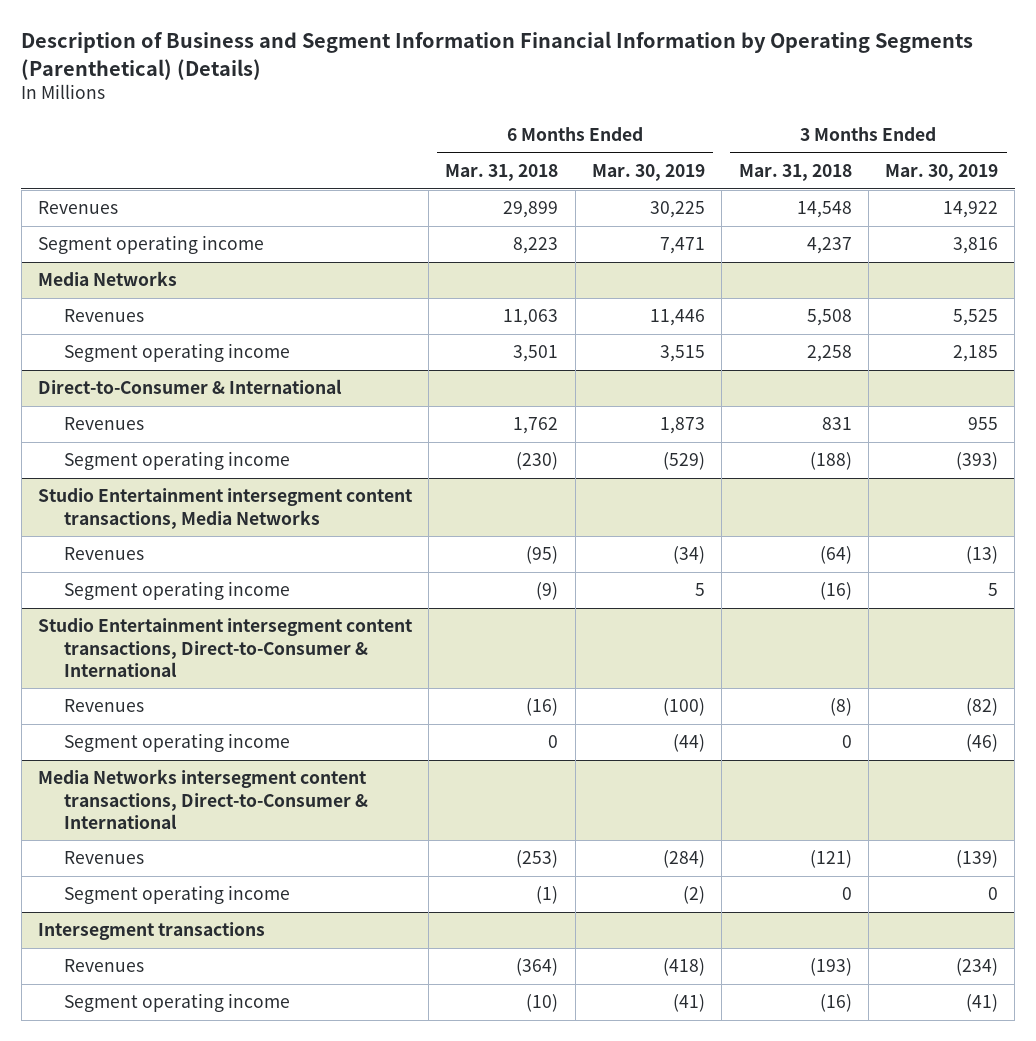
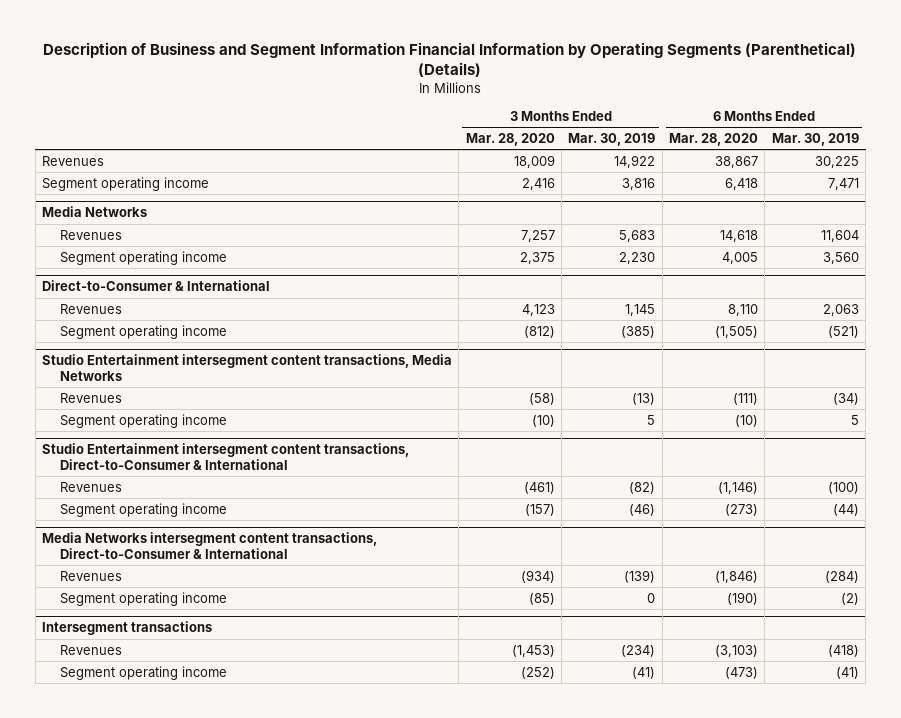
[445,164,559,182] Mar. 31, 2018 -> none
[738,164,852,182] Mar. 31, 2018 -> none
none -> [465,132,555,146] Mar. 28, 2020
none -> [669,132,759,146] Mar. 28, 2020
[649,309,705,327] 11,446 -> [820,229,859,242] 11,604
[953,309,999,327] 5,525 -> [619,229,656,242] 5,683
[659,345,705,363] 3,515 -> [822,251,859,264] 3,560
[953,345,999,363] 2,185 -> [619,251,656,264] 2,230
[659,417,705,435] 1,873 -> [822,303,859,316] 2,063
[968,417,999,431] 955 -> [625,303,656,316] 1,145
[662,452,705,471] (529) -> [827,325,859,338] (521)
[956,452,999,471] (393) -> [621,325,656,338] (385)

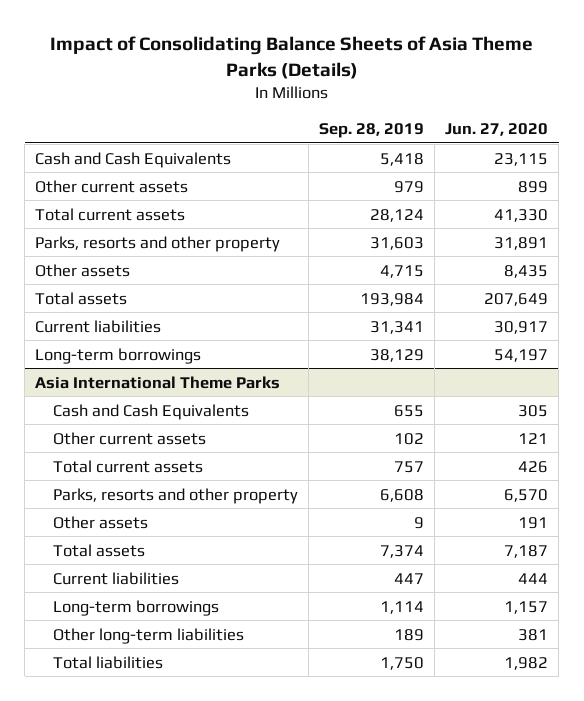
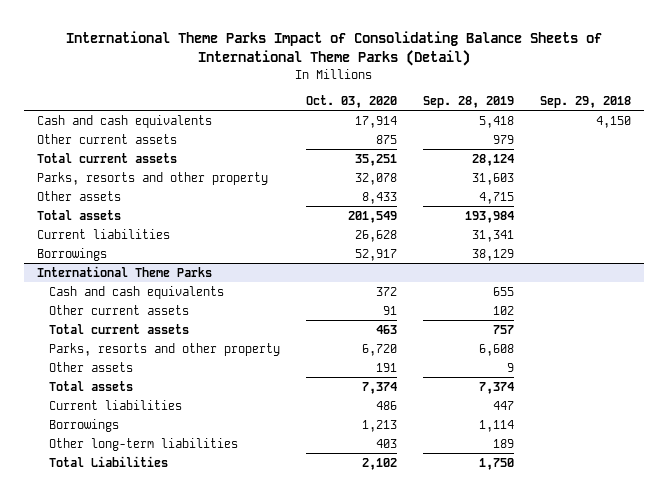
[49,36,533,79] Impact of Consolidating Balance Sheets of Asia Theme Parks (Details) -> [65,31,602,67] International Theme Parks Impact of Consolidating Balance Sheets of International Theme Parks (Detail)
[445,122,549,136] Jun. 27, 2020 -> none
none -> [305,94,397,108] Oct. 03, 2020
none -> [539,95,631,108] Sep. 29, 2018
[35,151,232,168] Cash and Cash Equivalents -> [37,114,213,128] Cash and cash equivalents
[35,347,202,364] Long-term borrowings -> [37,247,108,261] Borrowings
[35,375,281,389] Asia International Theme Parks -> [37,265,213,277] International Theme Parks
[53,403,250,420] Cash and Cash Equivalents -> [48,285,224,299] Cash and cash equivalents
[53,599,220,616] Long-term borrowings -> [48,418,119,432] Borrowings
[53,655,164,669] Total liabilities -> [48,455,168,467] Total Liabilities

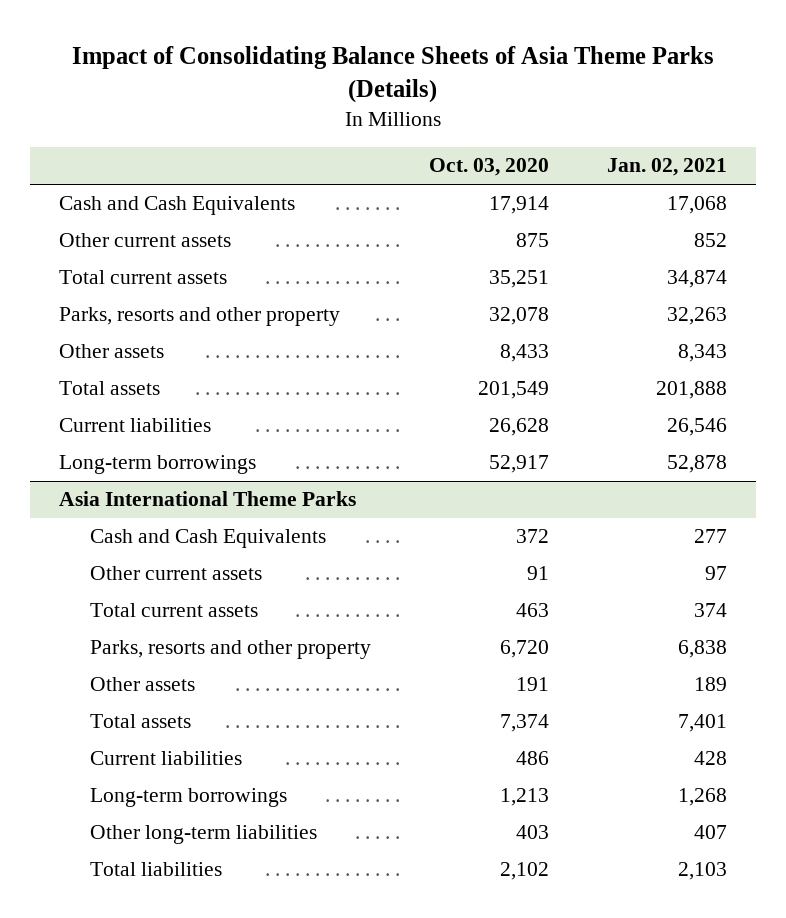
[65,31,602,67] International Theme Parks Impact of Consolidating Balance Sheets of International Theme Parks (Detail) -> [72,45,715,103] Impact of Consolidating Balance Sheets of Asia Theme Parks (Details)
[422,95,514,108] Sep. 28, 2019 -> none
[539,95,631,108] Sep. 29, 2018 -> none
none -> [606,158,727,177] Jan. 02, 2021
[37,114,213,128] Cash and cash equivalents -> [59,196,296,216] Cash and Cash Equivalents
[37,247,108,261] Borrowings -> [59,455,257,475] Long-term borrowings
[37,265,213,277] International Theme Parks -> [59,491,357,507] Asia International Theme Parks
[48,285,224,299] Cash and cash equivalents -> [89,529,326,549] Cash and Cash Equivalents
[48,418,119,432] Borrowings -> [89,788,287,808] Long-term borrowings
[48,455,168,467] Total Liabilities -> [89,862,222,877] Total liabilities

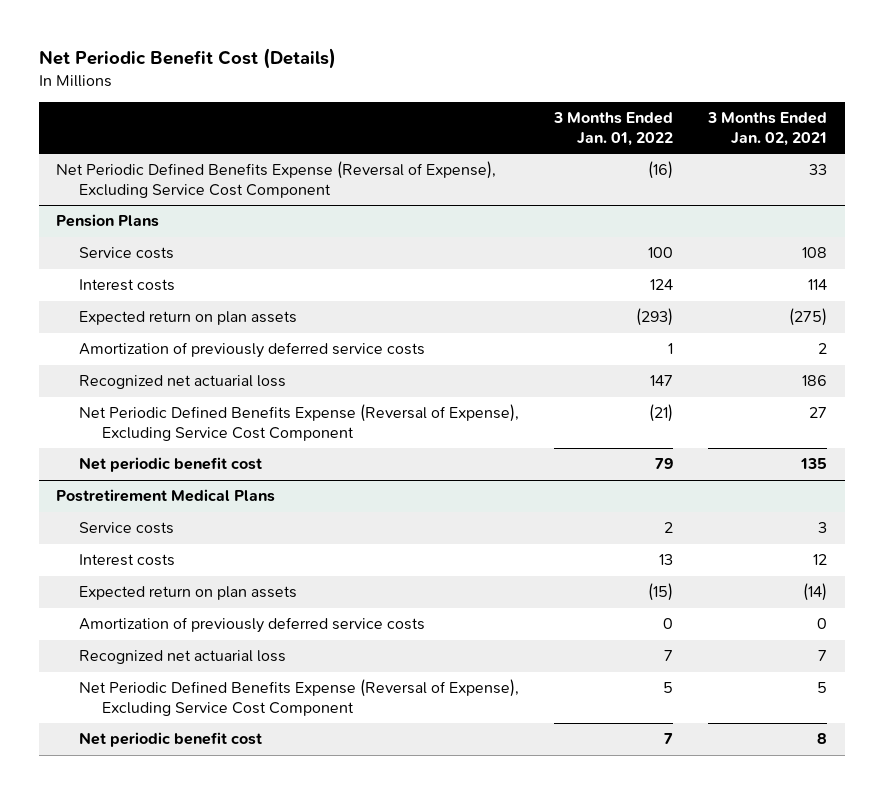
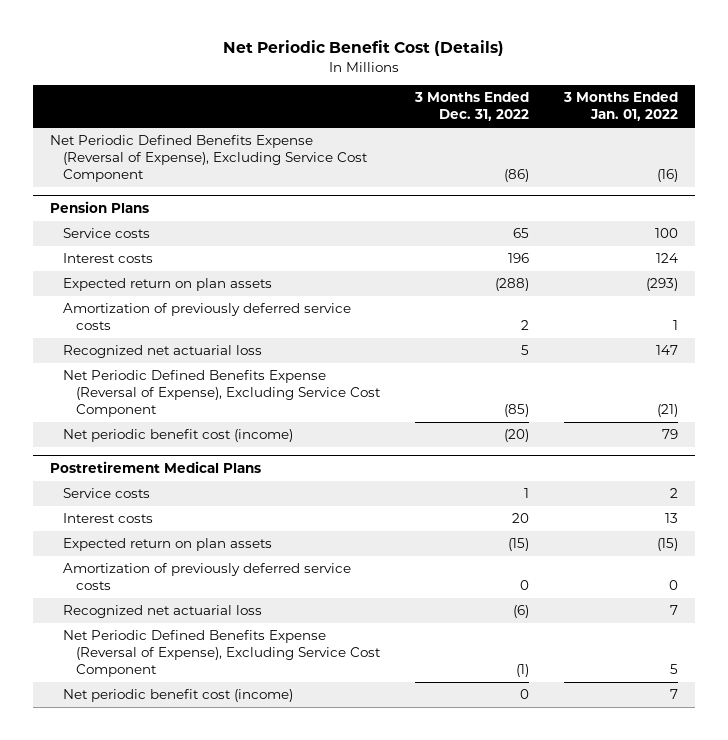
[707,112,828,147] 3 Months Ended Jan. 02, 2021 -> none
none -> [414,92,530,122] 3 Months Ended Dec. 31, 2022
[79,457,263,473] Net periodic benefit cost -> [63,429,294,443] Net periodic benefit cost (income)
[79,732,263,748] Net periodic benefit cost -> [63,689,294,703] Net periodic benefit cost (income)

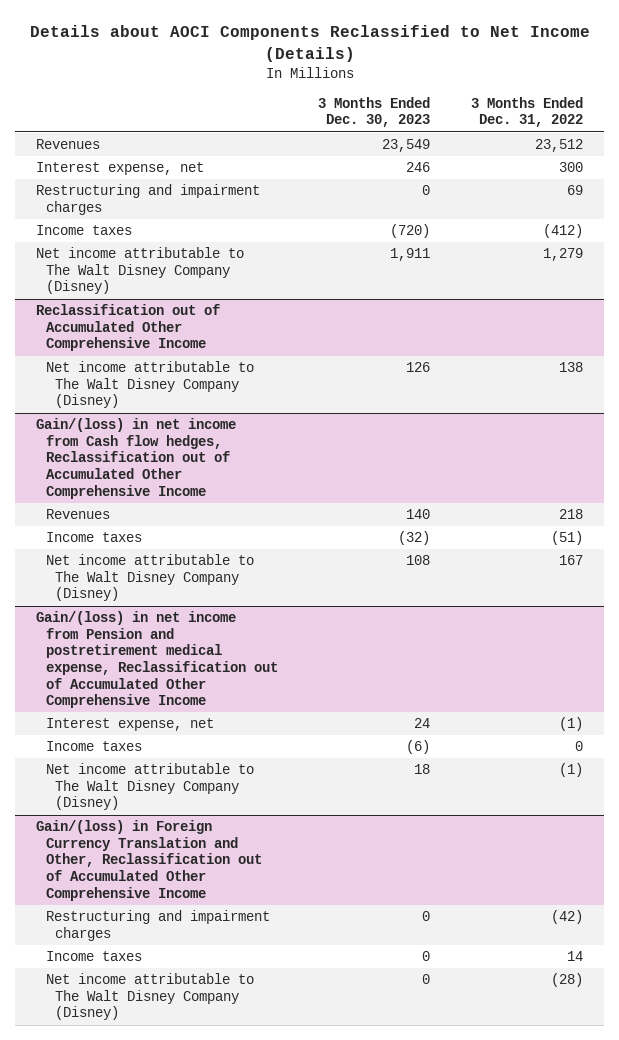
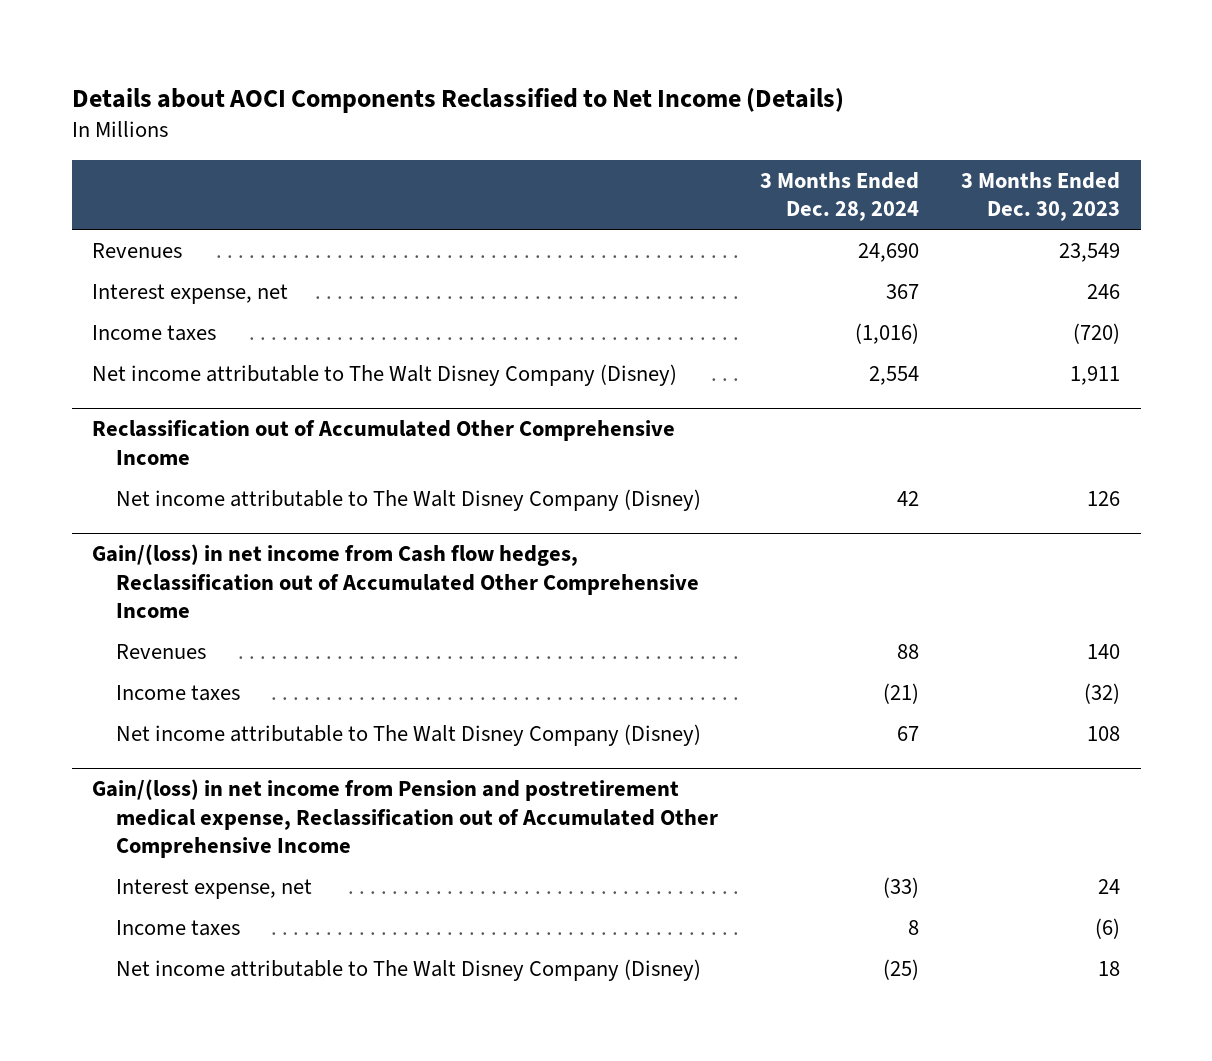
[471,96,584,128] 3 Months Ended Dec. 31, 2022 -> none
none -> [759,171,919,222] 3 Months Ended Dec. 28, 2024
[35,184,260,215] Restructuring and impairment charges -> none
[35,820,262,901] Gain/(loss) in Foreign Currency Translation and Other, Reclassification out of Accumulated Other Comprehensive Income -> none
[45,910,270,941] Restructuring and impairment charges -> none
[45,951,142,962] Income taxes -> none
[45,973,254,1021] Net income attributable to The Walt Disney Company (Disney) -> none

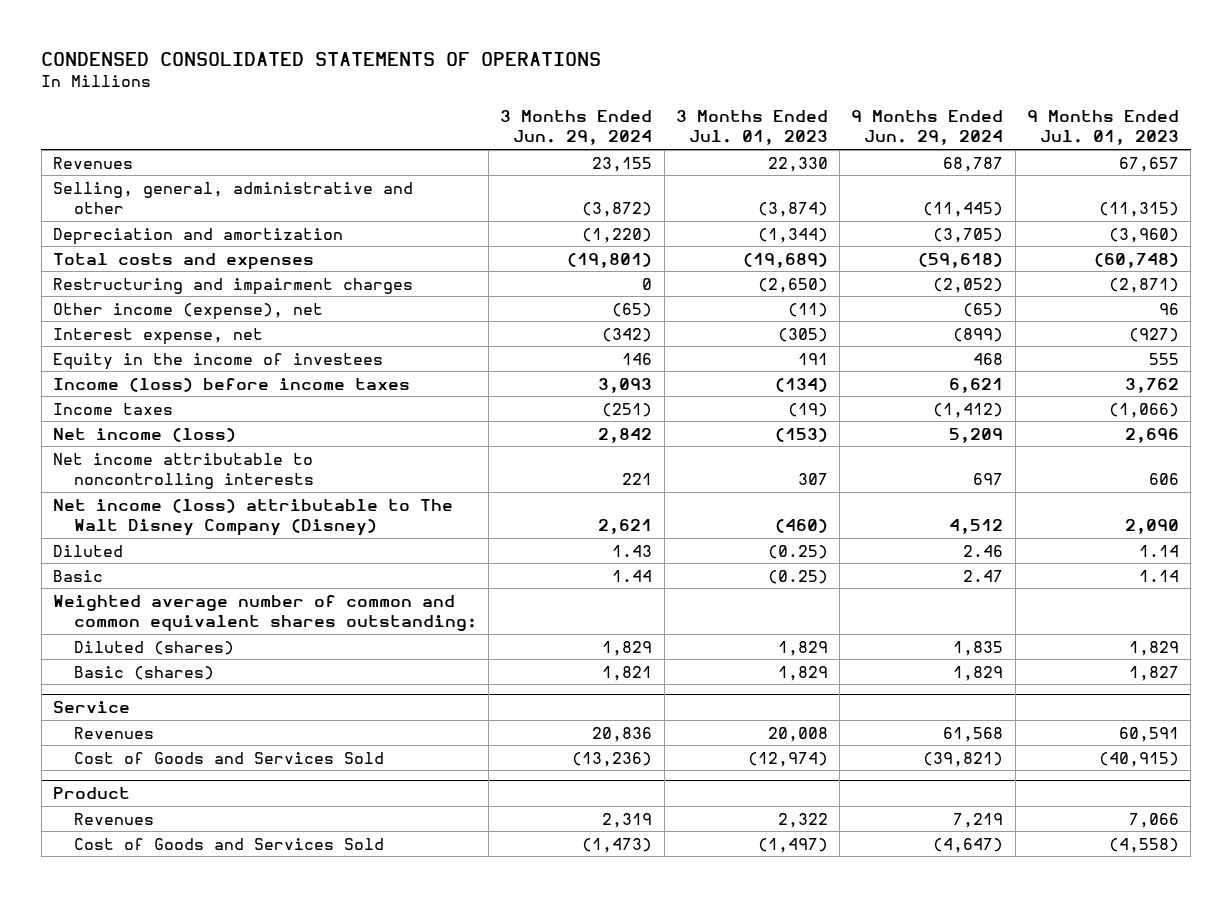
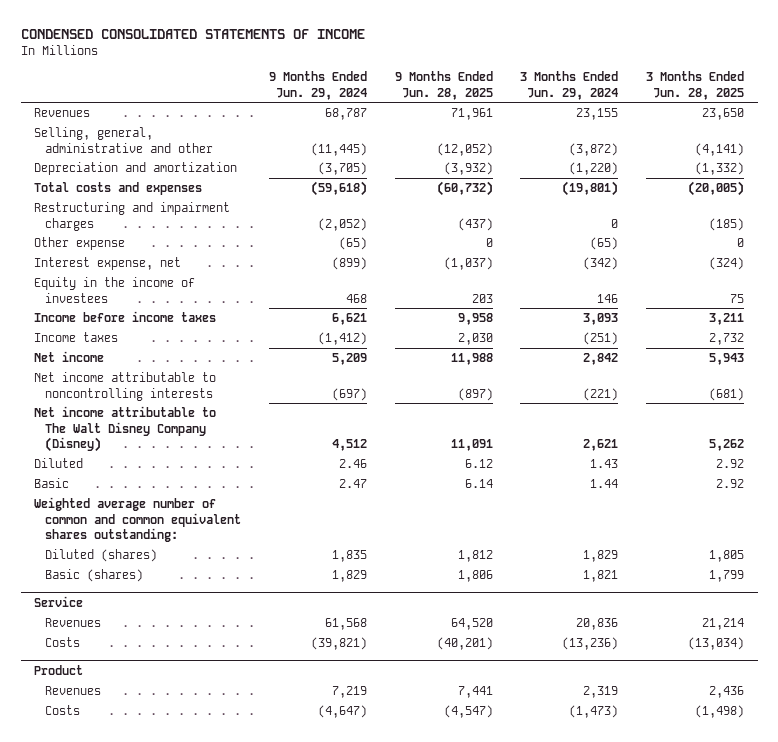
[41,51,602,66] CONDENSED CONSOLIDATED STATEMENTS OF OPERATIONS -> [20,29,365,40] CONDENSED CONSOLIDATED STATEMENTS OF INCOME
[675,109,828,146] 3 Months Ended Jul. 01, 2023 -> none
[1027,109,1180,146] 9 Months Ended Jul. 01, 2023 -> none
none -> [394,71,493,100] 9 Months Ended Jun. 28, 2025
none -> [645,71,744,100] 3 Months Ended Jun. 28, 2025
[52,302,323,320] Other income (expense), net -> [34,237,126,251] Other expense
[52,377,410,392] Income (loss) before income taxes -> [34,311,217,323] Income before income taxes
[52,427,236,442] Net income (loss) -> [34,351,105,363] Net income
[622,473,653,486] 221 -> [583,387,619,401] (221)
[973,473,1004,486] 697 -> [331,387,367,401] (697)
[52,498,453,537] Net income (loss) attributable to The Walt Disney Company (Disney) -> [34,406,217,452] Net income attributable to The Walt Disney Company (Disney)
[73,751,384,764] Cost of Goods and Services Sold -> [45,637,81,648] Costs
[73,837,384,850] Cost of Goods and Services Sold -> [45,705,81,716] Costs

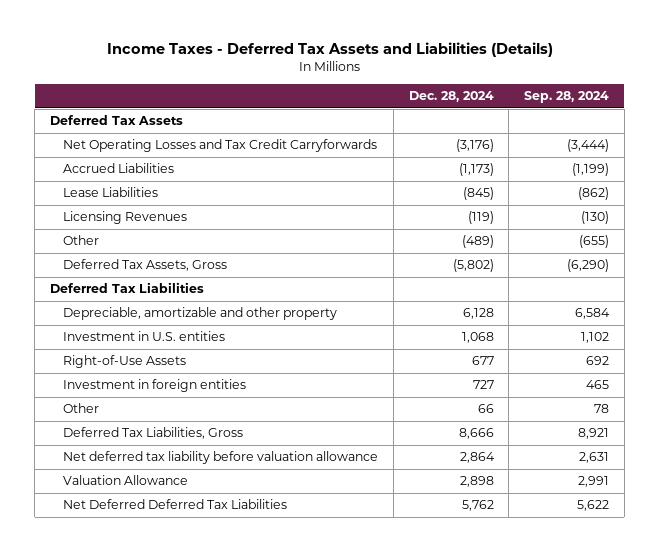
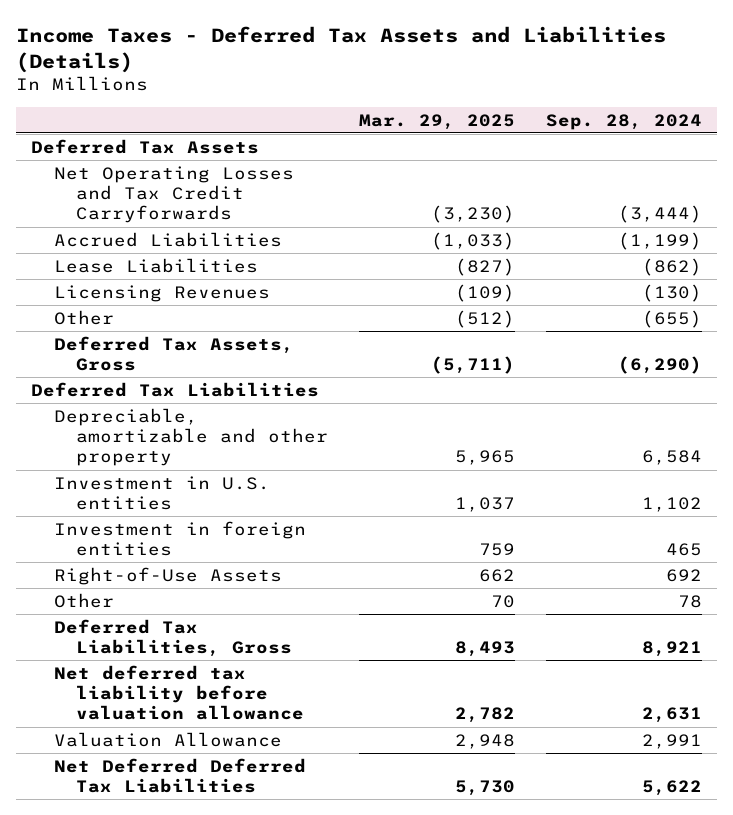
[408,91,494,103] Dec. 28, 2024 -> none
none -> [359,113,516,130] Mar. 29, 2025
[62,355,186,369] Right-of-Use Assets -> [53,566,282,585] Right-of-Use Assets

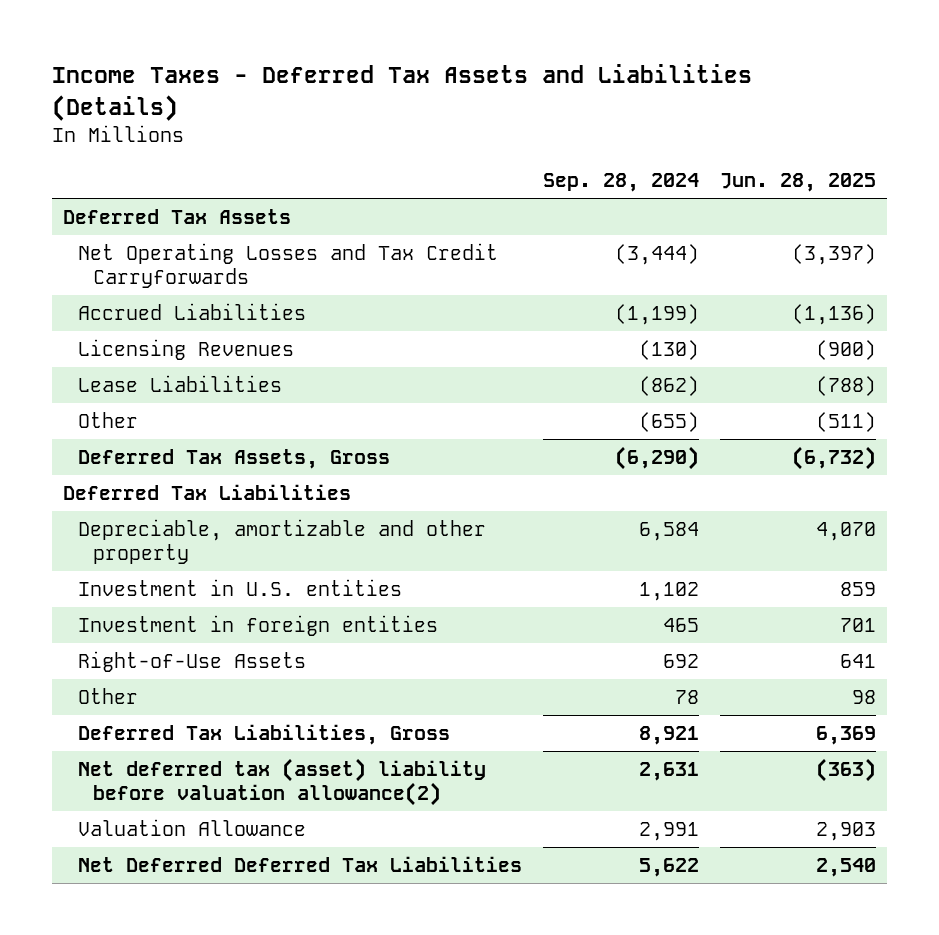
[359,113,516,130] Mar. 29, 2025 -> none
none -> [720,173,877,193] Jun. 28, 2025
[53,257,258,273] Lease Liabilities -> [77,375,282,393] Lease Liabilities
[53,664,305,721] Net deferred tax liability before valuation allowance -> [77,758,486,807] Net deferred tax (asset) liability before valuation allowance(2)

